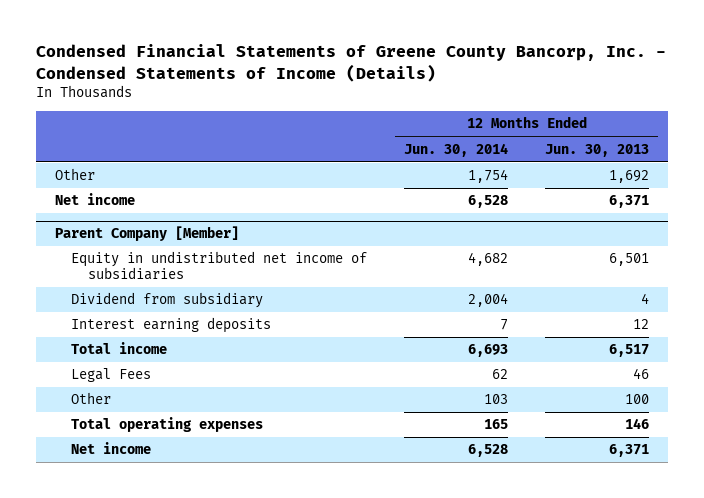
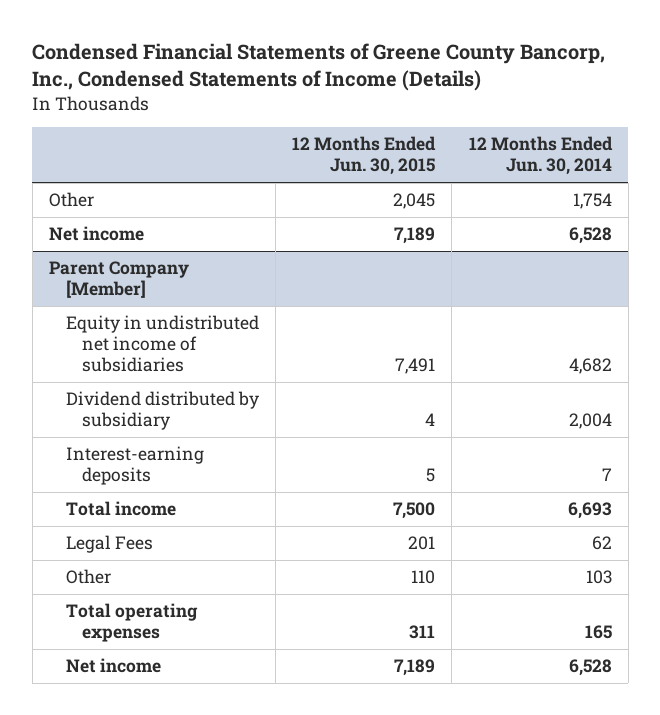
[36,44,667,82] Condensed Financial Statements of Greene County Bancorp, Inc. - Condensed Statements of Income (Details) -> [32,43,606,92] Condensed Financial Statements of Greene County Bancorp, Inc., Condensed Statements of Income (Details)
[545,143,650,157] Jun. 30, 2013 -> none
none -> [292,136,437,176] 12 Months Ended Jun. 30, 2015
[71,292,264,309] Dividend from subsidiary -> [65,391,259,431] Dividend distributed by subsidiary
[71,317,272,334] Interest earning deposits -> [65,446,204,486] Interest-earning deposits

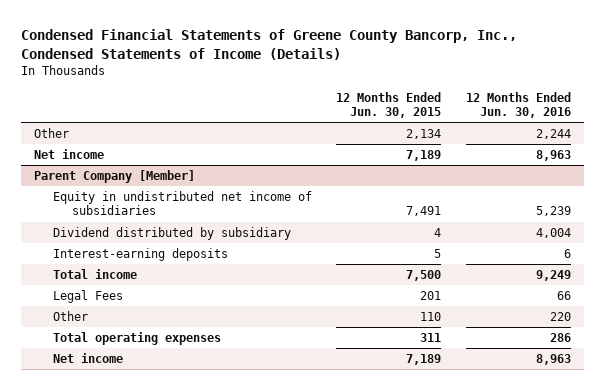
[468,136,613,176] 12 Months Ended Jun. 30, 2014 -> none
none -> [466,91,572,119] 12 Months Ended Jun. 30, 2016
[393,193,436,210] 2,045 -> [406,128,442,139] 2,134

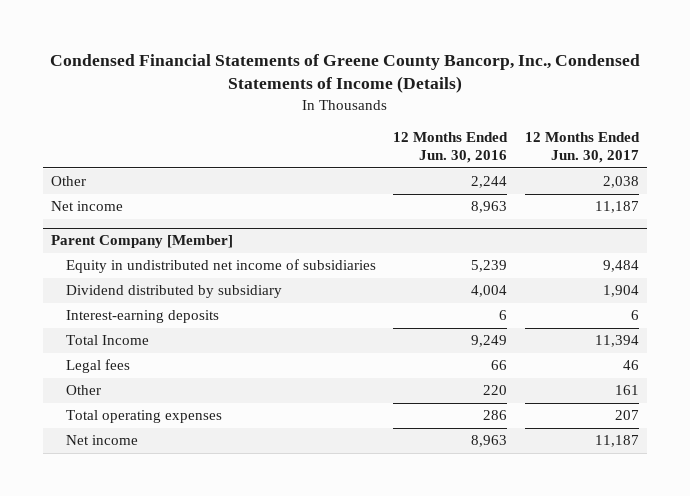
[336,91,442,119] 12 Months Ended Jun. 30, 2015 -> none
none -> [524,132,640,164] 12 Months Ended Jun. 30, 2017
[52,268,137,279] Total income -> [65,335,149,346] Total Income
[52,289,123,303] Legal Fees -> [65,359,130,374] Legal fees

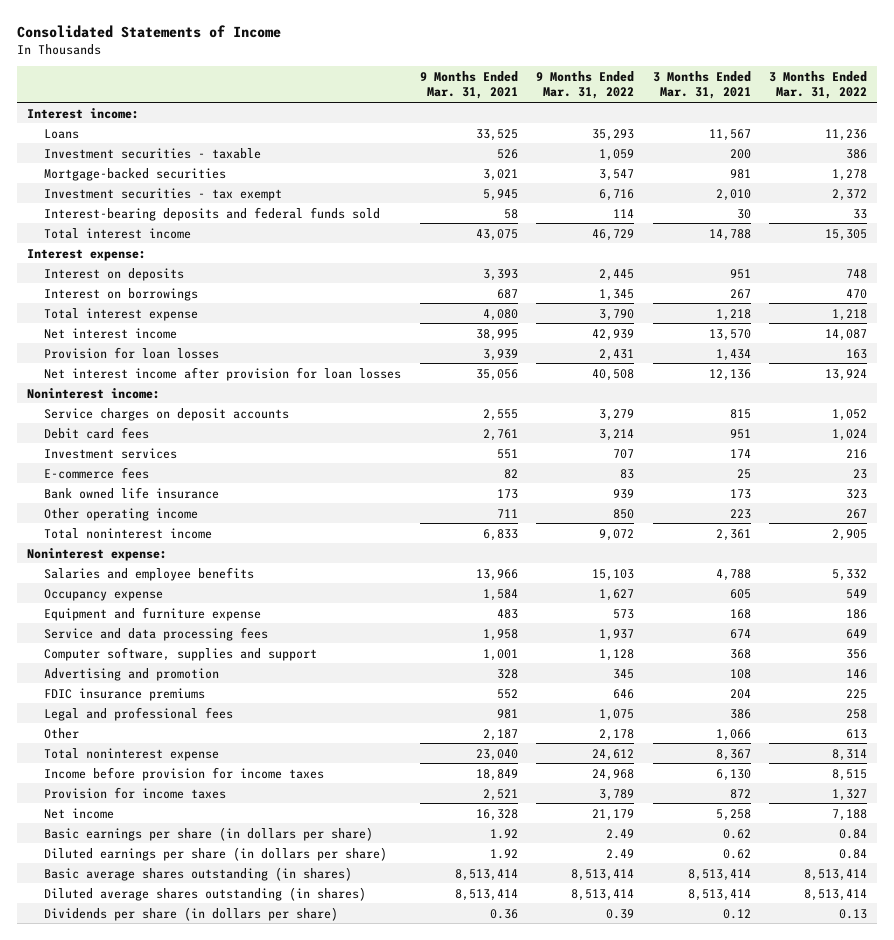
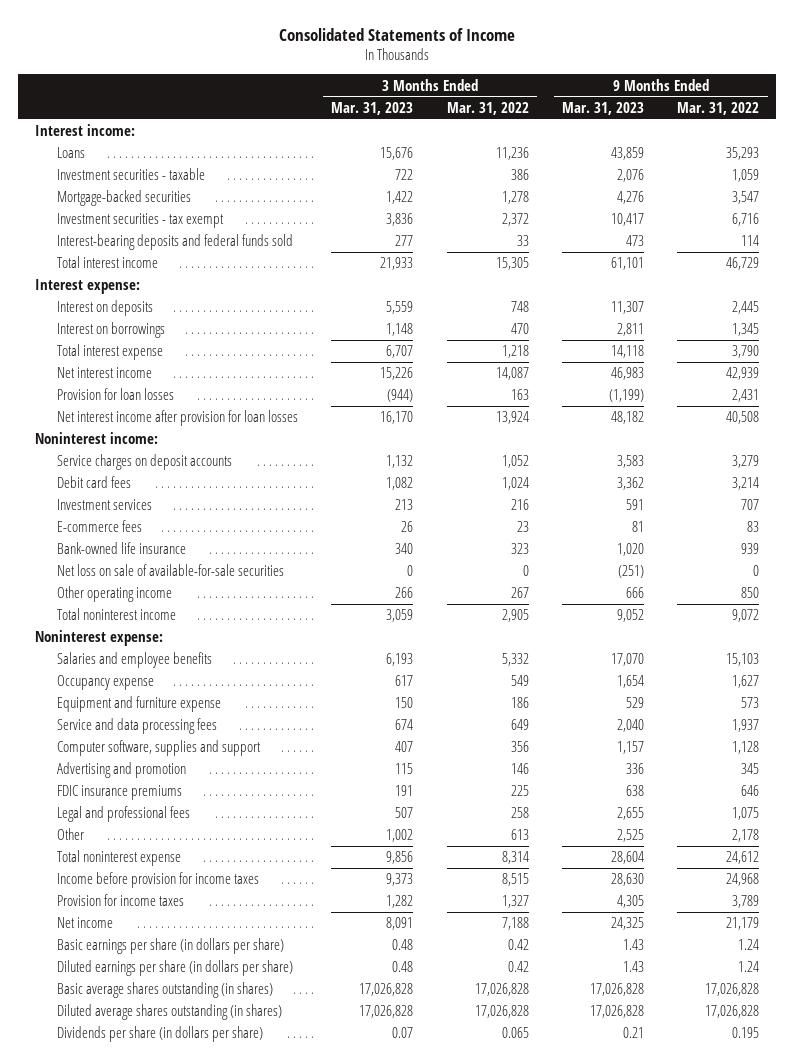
[419,70,518,100] 9 Months Ended Mar. 31, 2021 -> none
[652,70,751,100] 3 Months Ended Mar. 31, 2021 -> none
none -> [331,101,414,115] Mar. 31, 2023
none -> [562,101,645,115] Mar. 31, 2023
[43,486,219,499] Bank owned life insurance -> [56,542,186,555] Bank-owned life insurance
none -> [56,564,284,577] Net loss on sale of available-for-sale securities
[606,828,635,839] 2.49 -> [738,939,760,951] 1.24
[839,828,868,839] 0.84 -> [507,939,529,951] 0.42
[606,848,635,859] 2.49 -> [738,961,760,973] 1.24
[839,848,868,859] 0.84 -> [507,961,529,973] 0.42
[571,868,635,881] 8,513,414 -> [705,983,760,997] 17,026,828
[804,868,868,881] 8,513,414 -> [474,983,529,997] 17,026,828
[571,888,635,901] 8,513,414 -> [705,1005,760,1019] 17,026,828
[804,888,868,901] 8,513,414 -> [474,1005,529,1019] 17,026,828
[606,908,635,919] 0.39 -> [732,1027,760,1039] 0.195
[839,908,868,919] 0.13 -> [501,1027,529,1039] 0.065

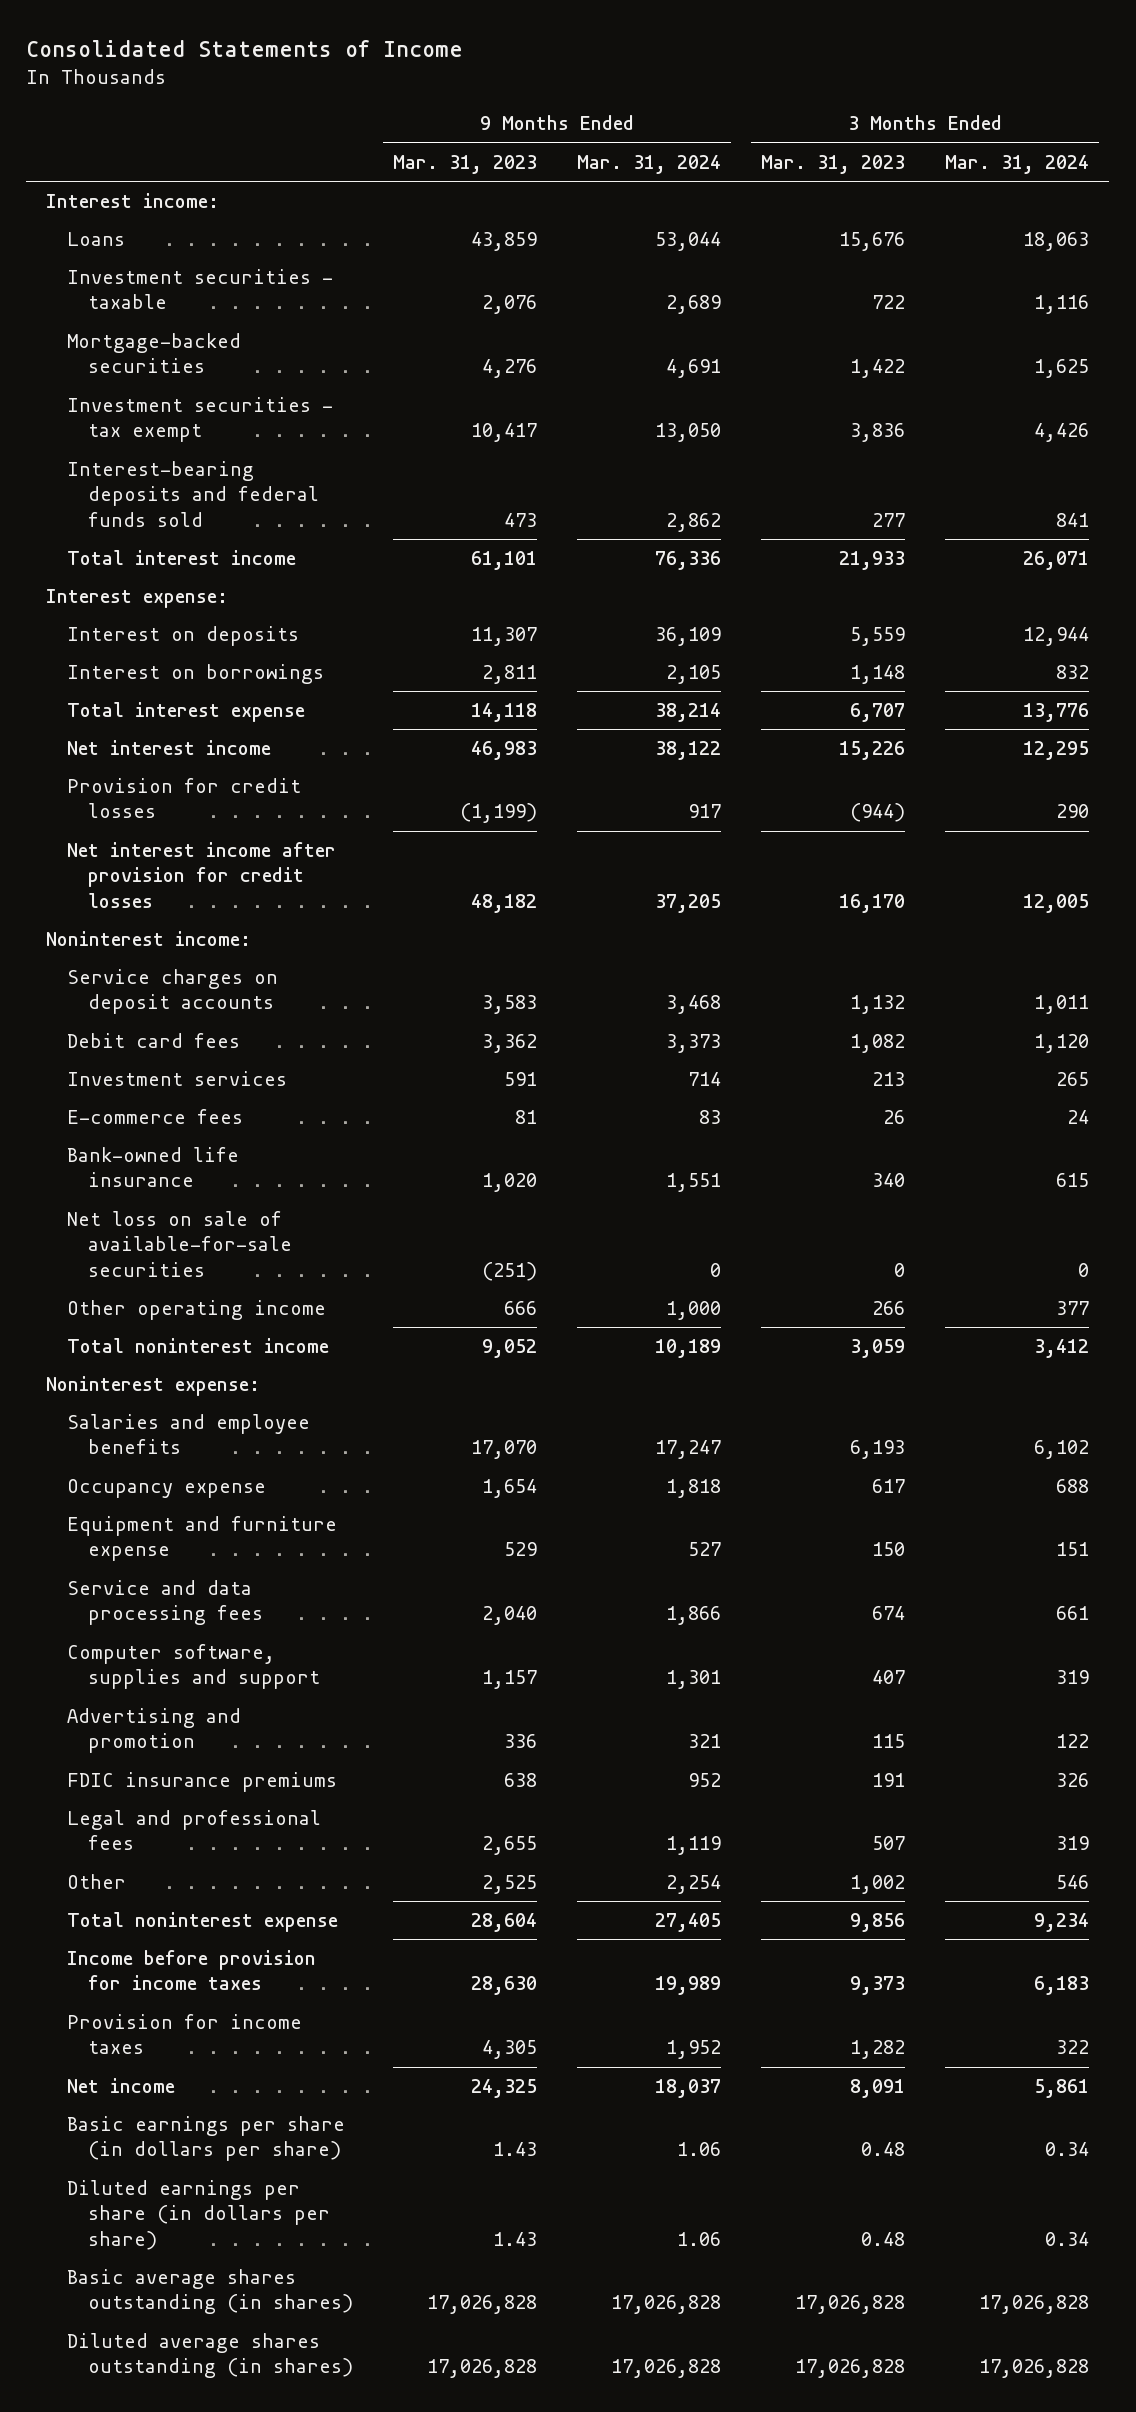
[446,101,529,115] Mar. 31, 2022 -> none
[677,101,760,115] Mar. 31, 2022 -> none
none -> [577,154,722,174] Mar. 31, 2024
none -> [945,154,1090,174] Mar. 31, 2024
[56,388,174,401] Provision for loan losses -> [67,778,302,819] Provision for credit losses
[56,410,298,427] Net interest income after provision for loan losses -> [67,842,337,908] Net interest income after provision for credit losses
[56,1026,263,1043] Dividends per share (in dollars per share) -> none

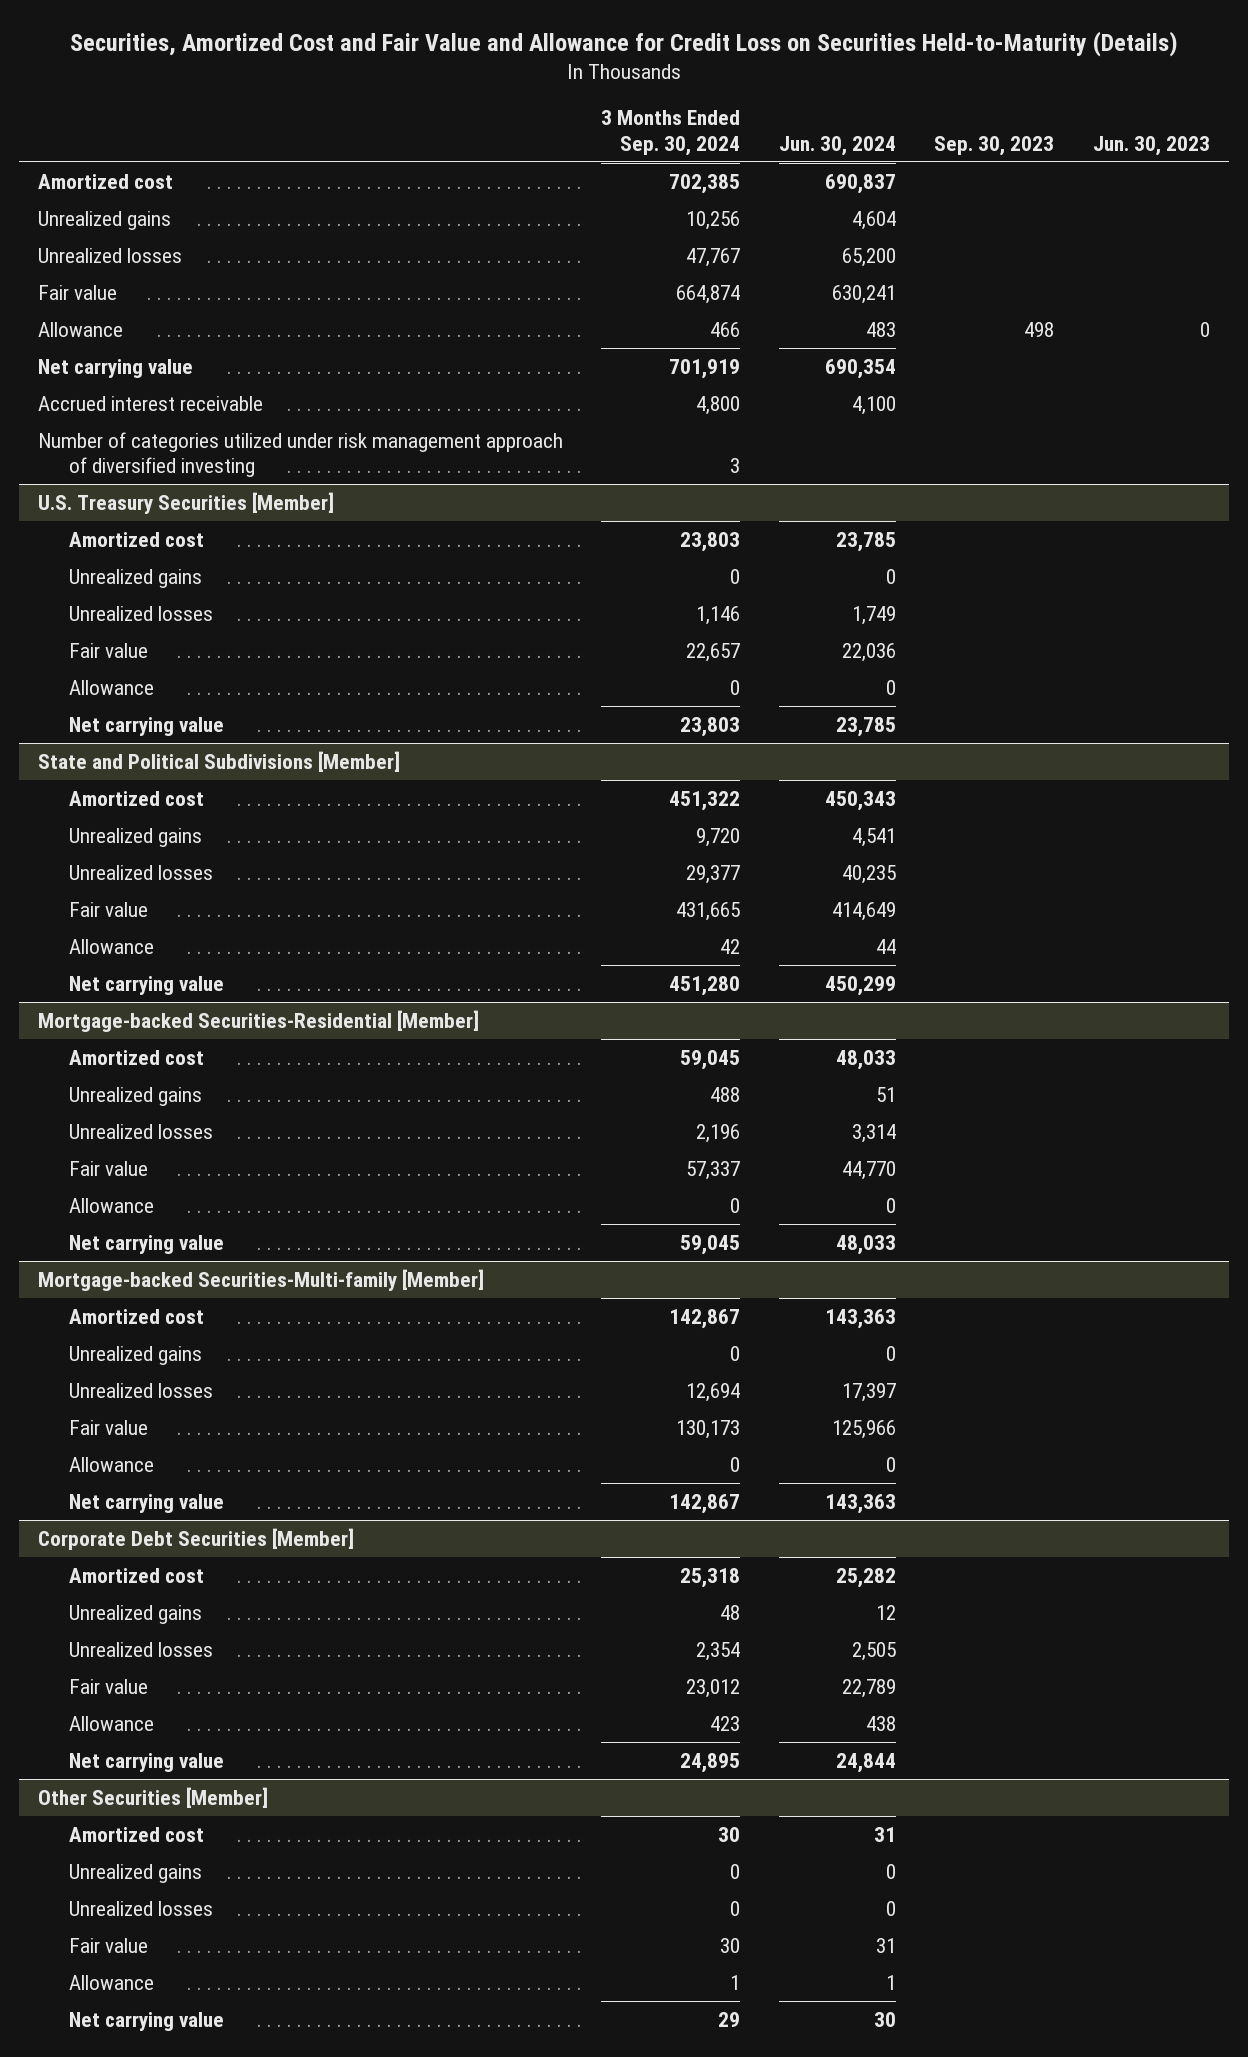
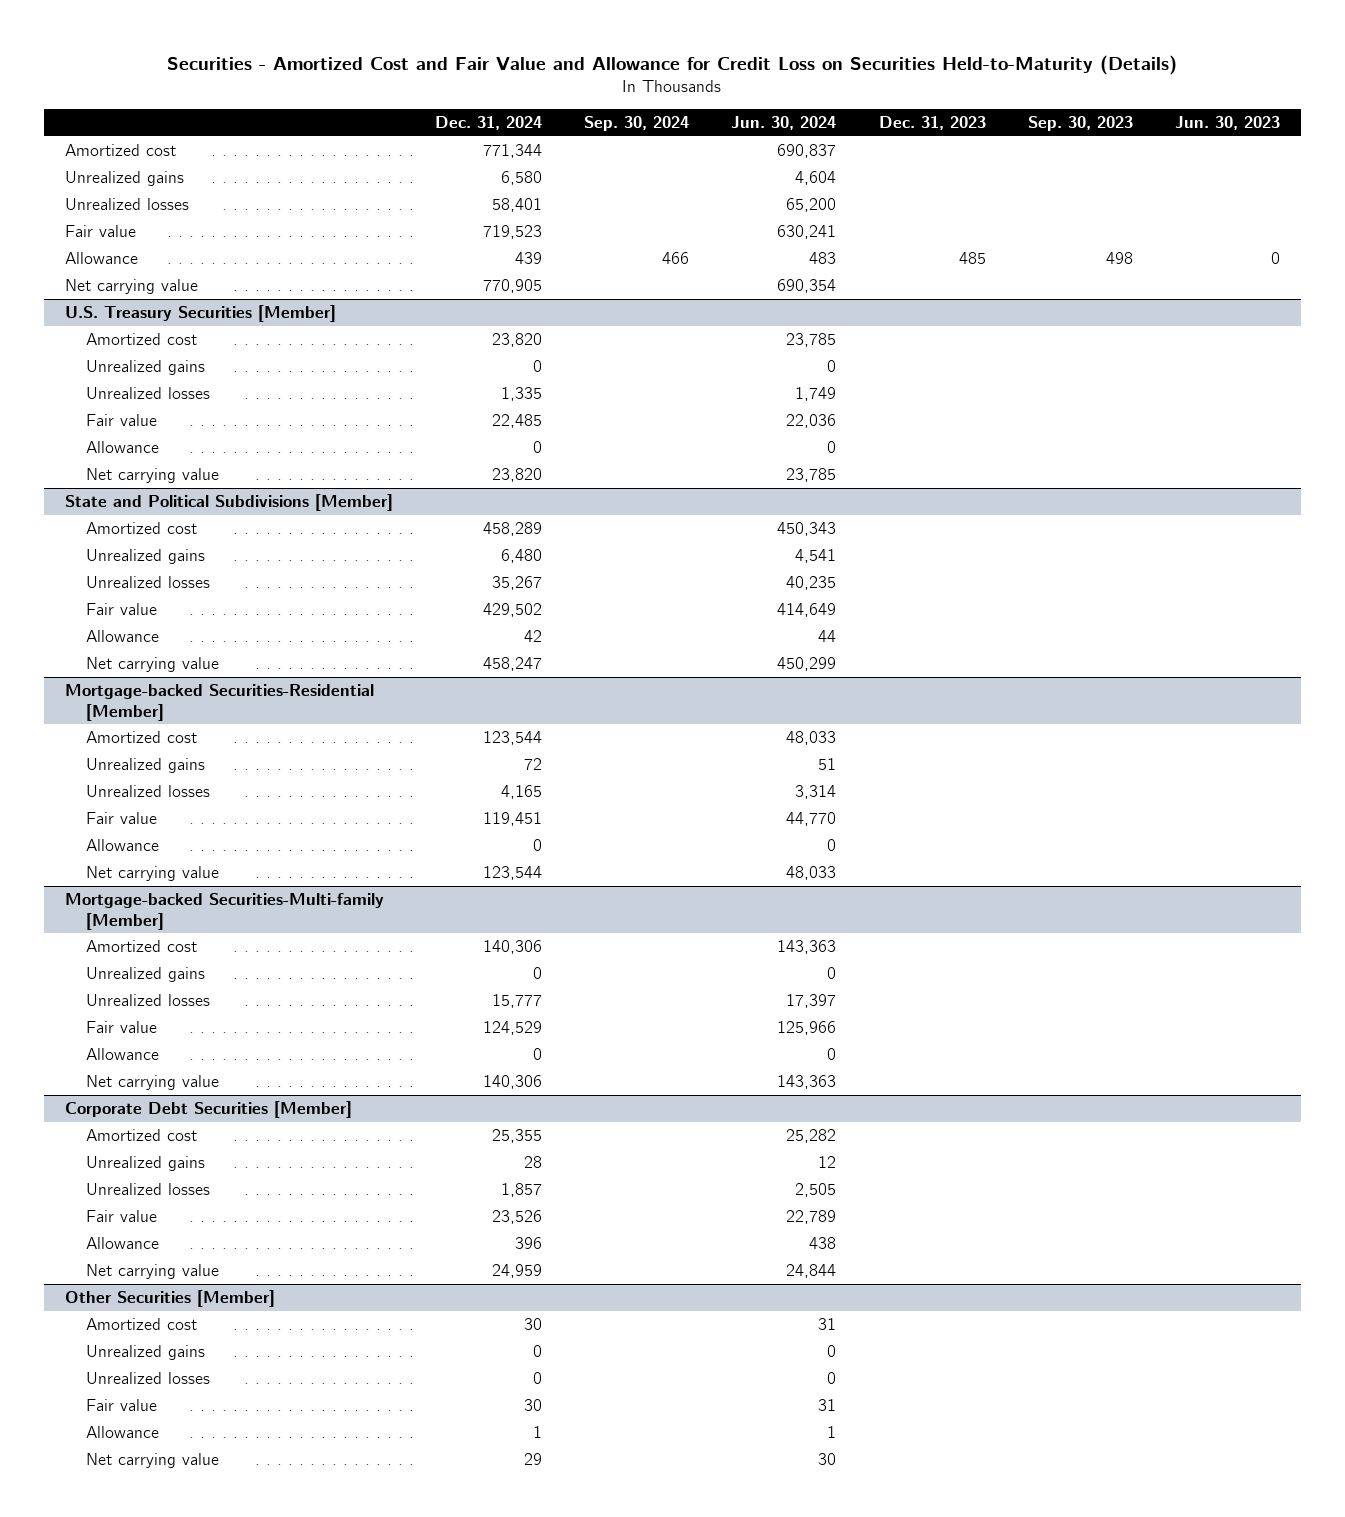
[69,30,1178,57] Securities, Amortized Cost and Fair Value and Allowance for Credit Loss on Securities Held-to-Maturity (Details) -> [167,54,1178,75] Securities - Amortized Cost and Fair Value and Allowance for Credit Loss on Securities Held-to-Maturity (Details)
[601,110,741,156] 3 Months Ended Sep. 30, 2024 -> none
none -> [435,116,543,131] Dec. 31, 2024
none -> [584,116,690,132] Sep. 30, 2024
none -> [878,116,986,131] Dec. 31, 2023
[37,395,263,411] Accrued interest receivable -> none
[37,431,563,478] Number of categories utilized under risk management approach of diversified investing -> none

